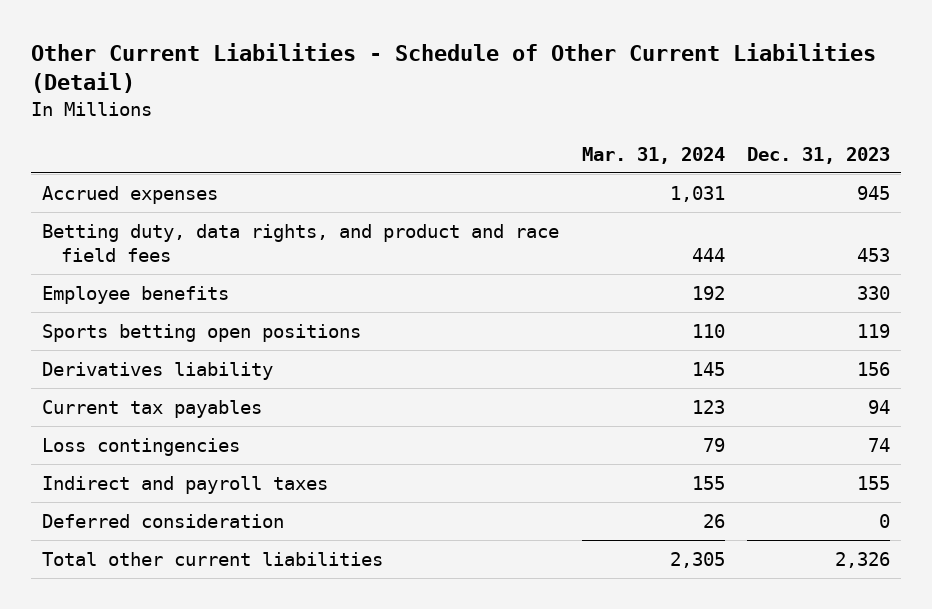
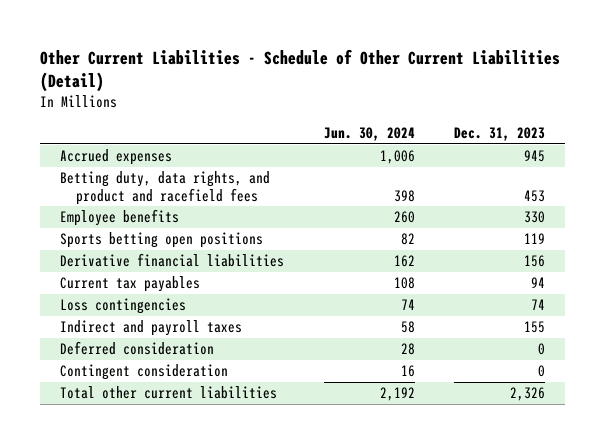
[581,147,725,165] Mar. 31, 2024 -> none
none -> [323,127,415,142] Jun. 30, 2024
[42,223,560,262] Betting duty, data rights, and product and race field fees -> [60,171,271,205] Betting duty, data rights, and product and racefield fees
[42,361,274,380] Derivatives liability -> [60,253,285,268] Derivative financial liabilities
none -> [60,364,229,381] Contingent consideration

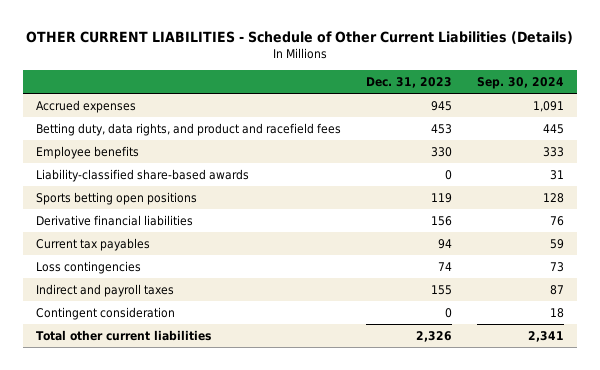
[40,48,561,93] Other Current Liabilities - Schedule of Other Current Liabilities (Detail) -> [25,30,573,44] OTHER CURRENT LIABILITIES - Schedule of Other Current Liabilities (Details)
[323,127,415,142] Jun. 30, 2024 -> none
none -> [477,77,565,90] Sep. 30, 2024
none -> [35,168,249,182] Liability-classified share-based awards
[60,341,215,356] Deferred consideration -> none

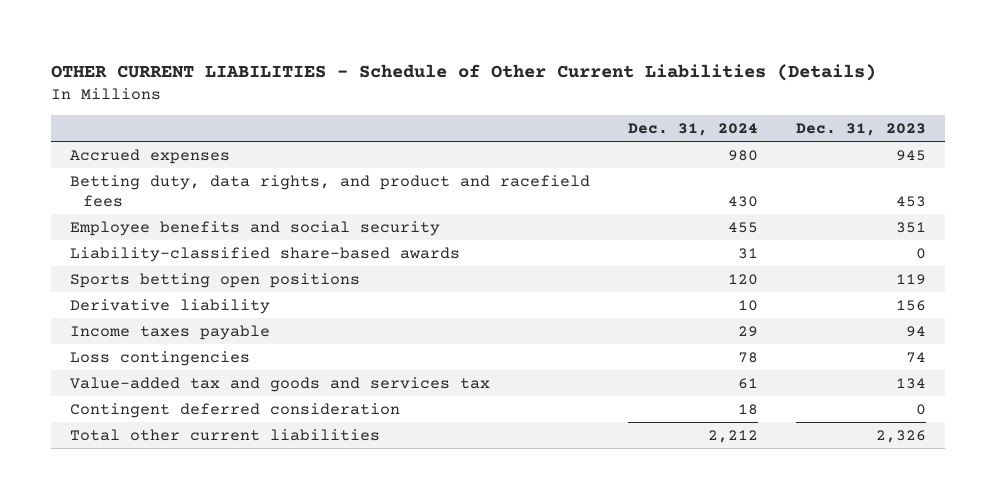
[477,77,565,90] Sep. 30, 2024 -> none
none -> [628,122,759,136] Dec. 31, 2024
[35,145,139,159] Employee benefits -> [70,220,441,236] Employee benefits and social security
[430,146,452,157] 330 -> [896,221,927,233] 351
[35,214,193,226] Derivative financial liabilities -> [70,298,271,314] Derivative liability
[35,237,150,251] Current tax payables -> [70,324,271,340] Income taxes payable
[35,283,174,297] Indirect and payroll taxes -> none
none -> [70,376,491,392] Value-added tax and goods and services tax
[35,306,175,320] Contingent consideration -> [70,402,401,418] Contingent deferred consideration

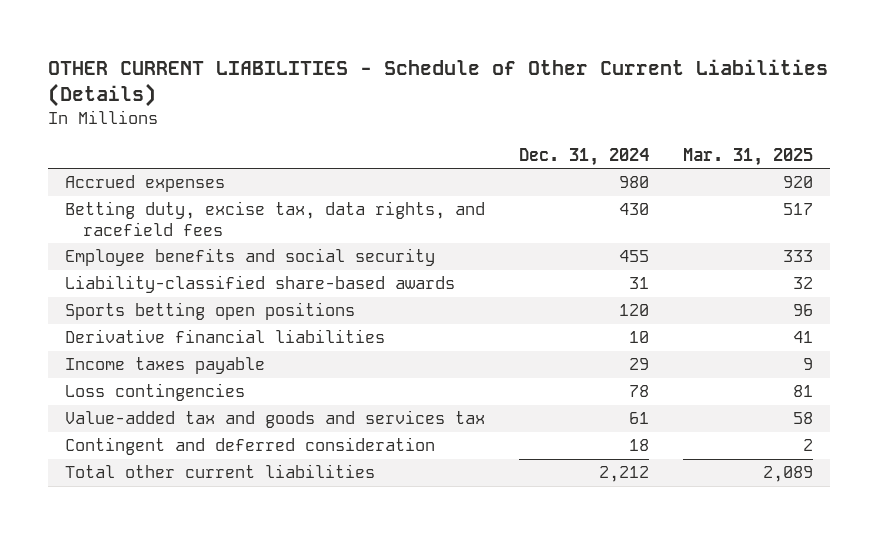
[796,122,927,136] Dec. 31, 2023 -> none
none -> [683,147,814,166] Mar. 31, 2025
[70,174,591,207] Betting duty, data rights, and product and racefield fees -> [65,201,486,236] Betting duty, excise tax, data rights, and racefield fees
[70,298,271,314] Derivative liability -> [65,329,386,344] Derivative financial liabilities
[70,402,401,418] Contingent deferred consideration -> [65,437,436,456] Contingent and deferred consideration

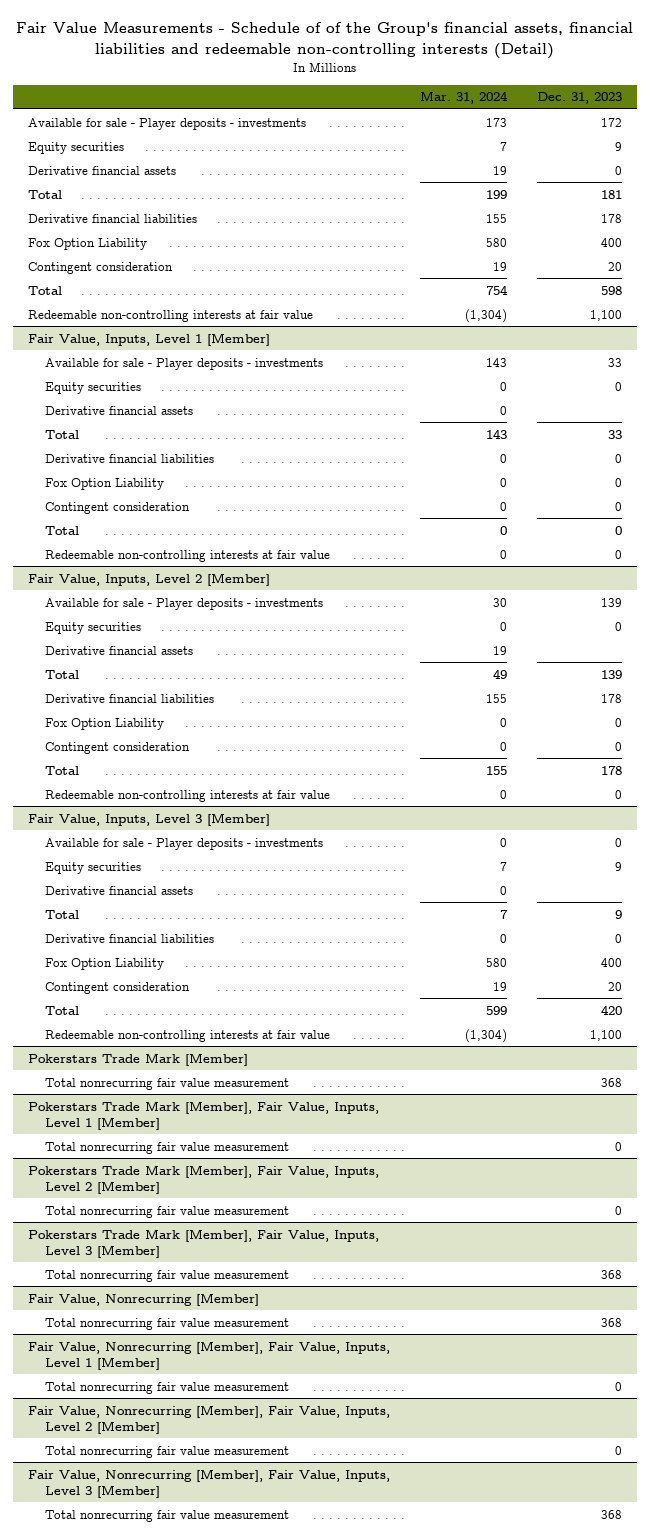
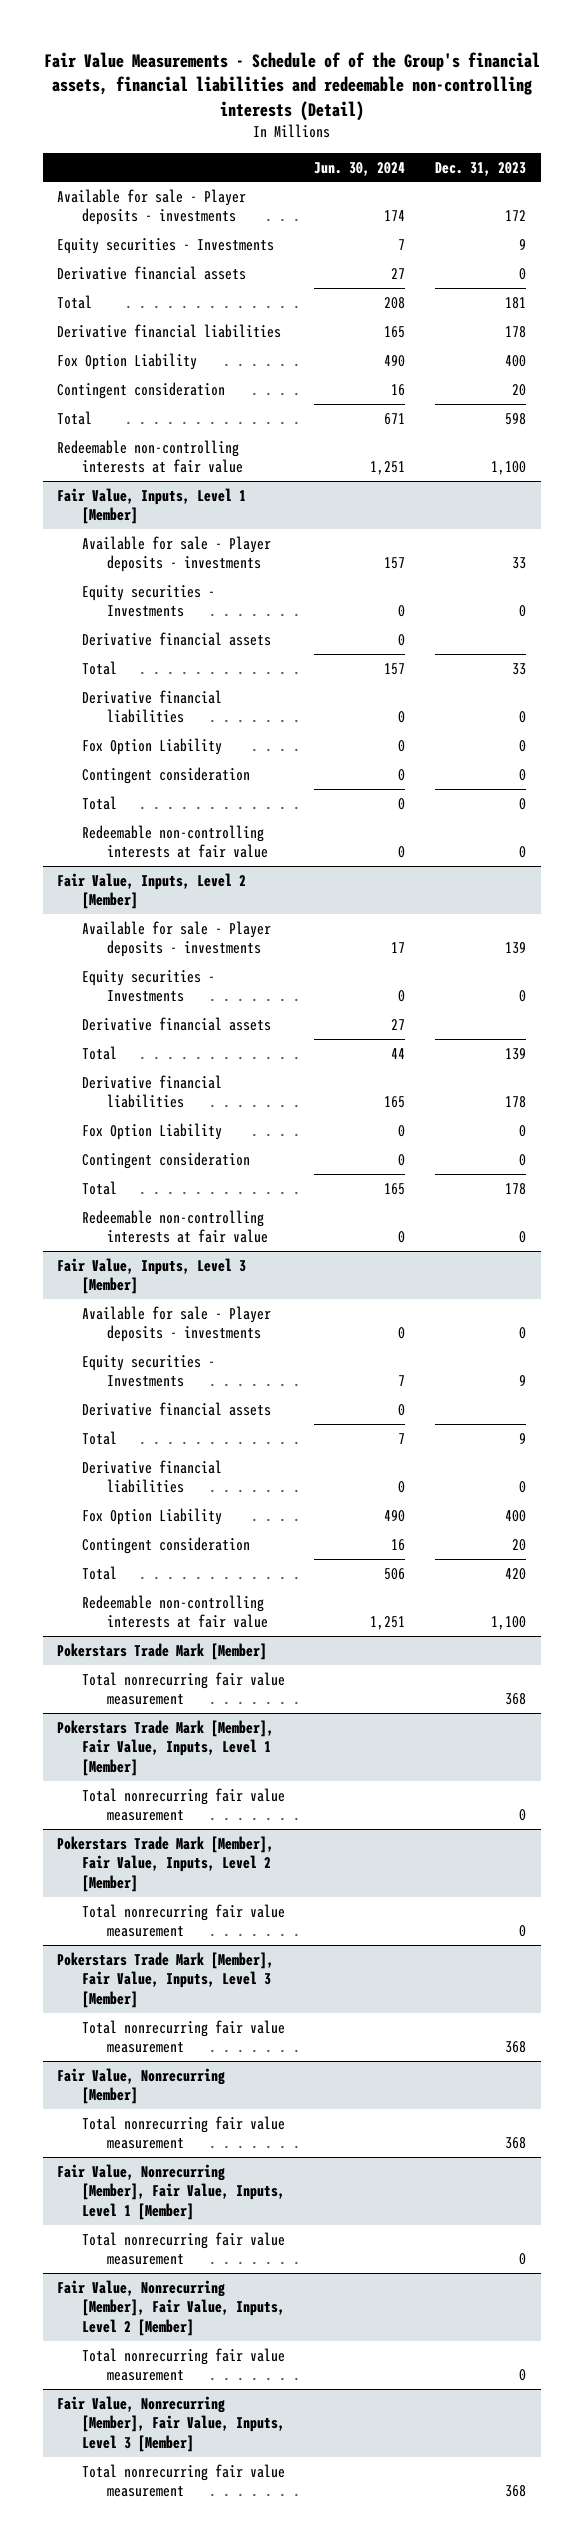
[419,91,508,105] Mar. 31, 2024 -> none
none -> [314,161,406,176] Jun. 30, 2024
[27,141,124,154] Equity securities -> [57,237,275,254] Equity securities - Investments
[45,381,142,394] Equity securities -> [81,584,215,618] Equity securities - Investments
[45,621,142,634] Equity securities -> [81,969,215,1003] Equity securities - Investments
[45,861,142,874] Equity securities -> [81,1354,215,1388] Equity securities - Investments

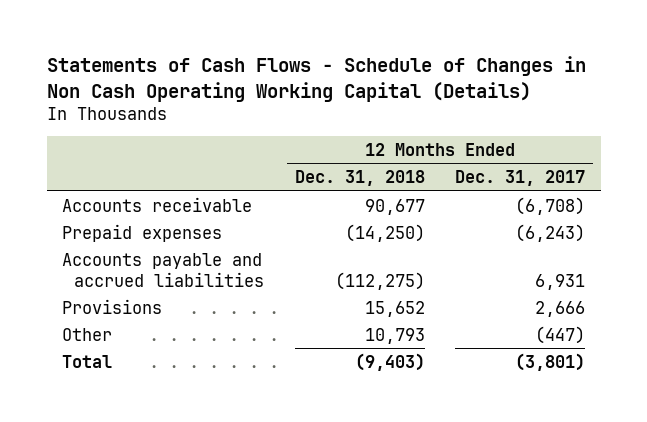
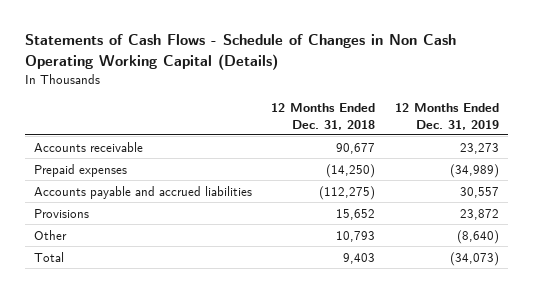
[455,170,586,187] Dec. 31, 2017 -> none
none -> [394,103,499,130] 12 Months Ended Dec. 31, 2019
[354,352,425,371] (9,403) -> [343,252,376,264] 9,403

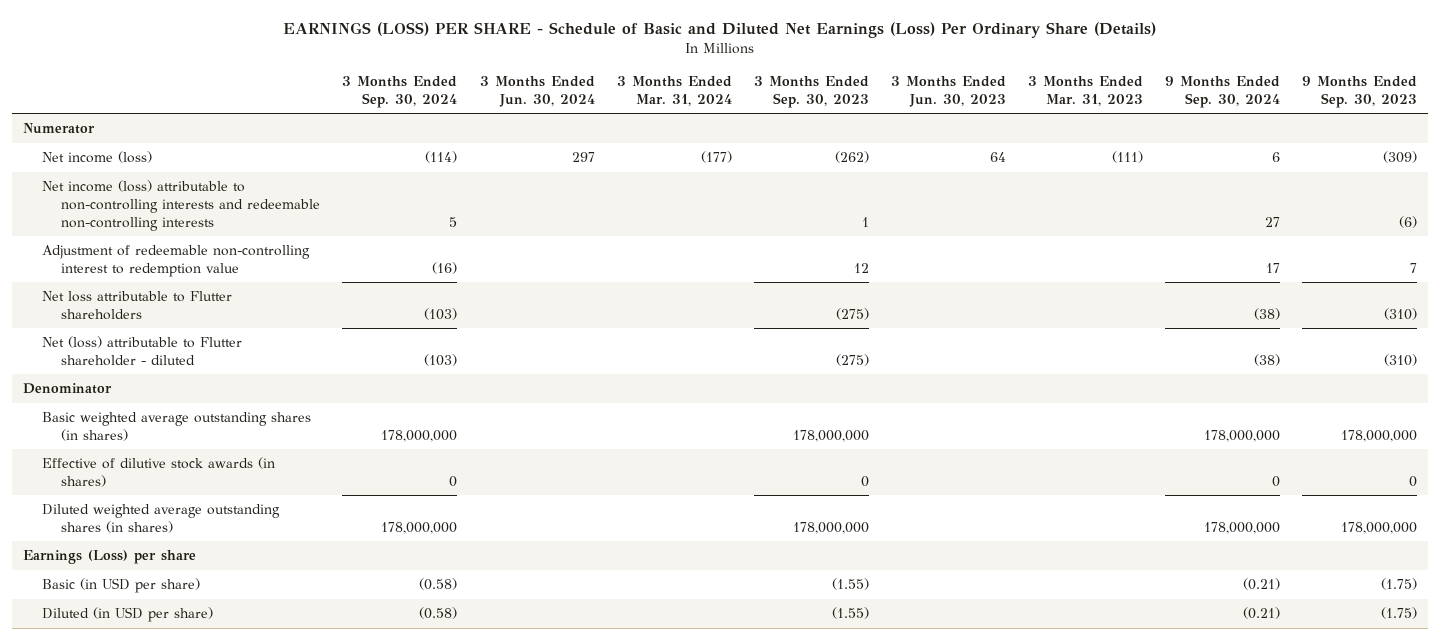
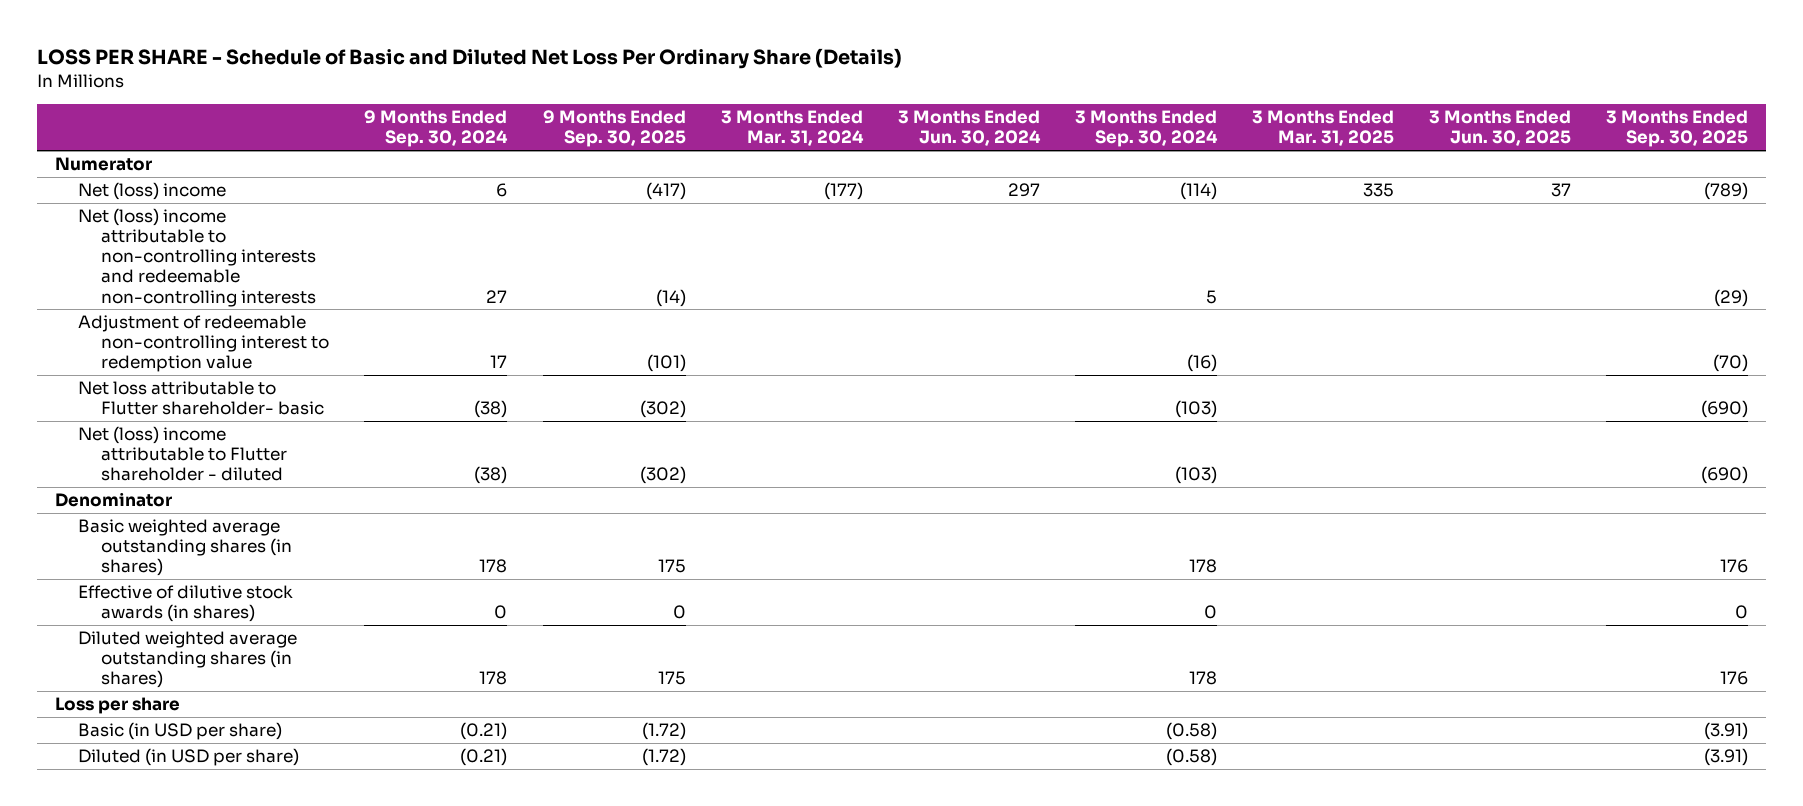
[283,21,1157,38] EARNINGS (LOSS) PER SHARE - Schedule of Basic and Diluted Net Earnings (Loss) Per Ordinary Share (Details) -> [37,47,903,69] LOSS PER SHARE - Schedule of Basic and Diluted Net Loss Per Ordinary Share (Details)
[753,75,869,108] 3 Months Ended Sep. 30, 2023 -> none
[890,75,1006,107] 3 Months Ended Jun. 30, 2023 -> none
[1027,75,1143,106] 3 Months Ended Mar. 31, 2023 -> none
[1301,75,1417,108] 9 Months Ended Sep. 30, 2023 -> none
none -> [542,110,686,148] 9 Months Ended Sep. 30, 2025
none -> [1252,110,1395,147] 3 Months Ended Mar. 31, 2025
none -> [1429,110,1572,147] 3 Months Ended Jun. 30, 2025
none -> [1606,110,1749,148] 3 Months Ended Sep. 30, 2025
[42,151,153,164] Net income (loss) -> [78,182,227,201] Net (loss) income
[42,180,321,231] Net income (loss) attributable to non-controlling interests and redeemable non-controlling interests -> [78,208,317,307] Net (loss) income attributable to non-controlling interests and redeemable non-controlling interests
[42,291,233,320] Net loss attributable to Flutter shareholders -> [78,381,325,416] Net loss attributable to Flutter shareholder- basic
[42,336,243,366] Net (loss) attributable to Flutter shareholder - diluted -> [78,426,288,482] Net (loss) income attributable to Flutter shareholder - diluted
[381,429,458,442] 178,000,000 -> [1188,559,1217,574] 178
[1203,429,1280,442] 178,000,000 -> [479,559,508,574] 178
[381,521,458,534] 178,000,000 -> [1188,671,1217,686] 178
[1203,521,1280,534] 178,000,000 -> [479,671,508,686] 178
[23,550,197,565] Earnings (Loss) per share -> [54,697,180,715] Loss per share

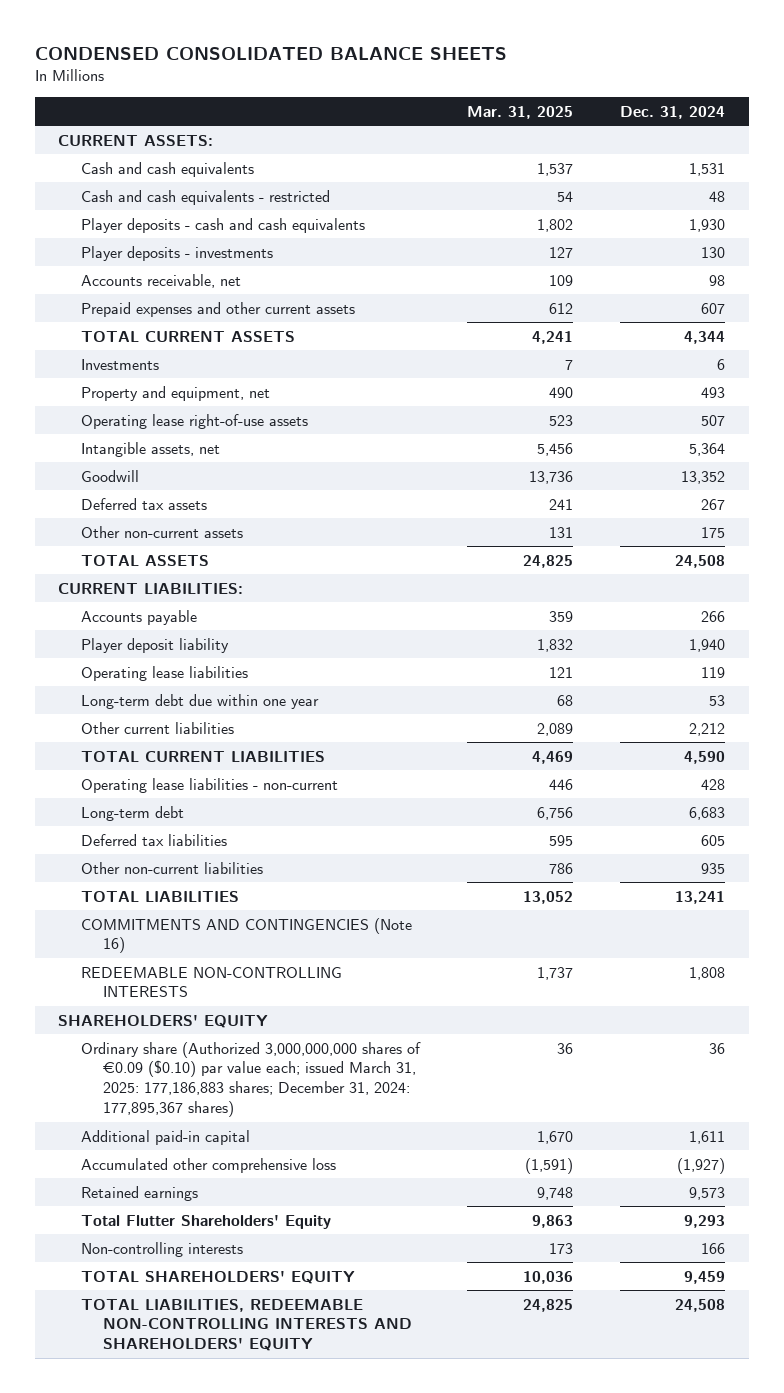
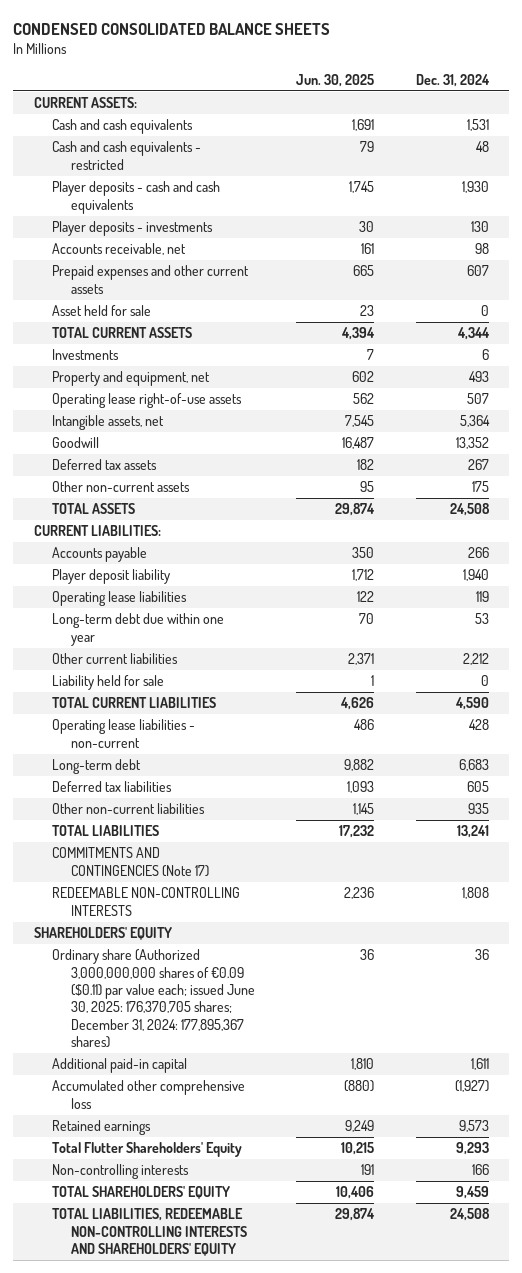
[467,105,574,119] Mar. 31, 2025 -> none
none -> [296,73,375,87] Jun. 30, 2025
none -> [52,305,152,317] Asset held for sale
none -> [52,675,165,691] Liability held for sale
[80,917,412,954] COMMITMENTS AND CONTINGENCIES (Note 16) -> [52,847,209,877] COMMITMENTS AND CONTINGENCIES (Note 17)
[80,1041,421,1118] Ordinary share (Authorized 3,000,000,000 shares of €0.09 ($0.10) par value each; issued March 31, 2025: 177,186,883 shares; December 31, 2024: 177,895,367 shares) -> [52,949,255,1049] Ordinary share (Authorized 3,000,000,000 shares of €0.09 ($0.11) par value each; issued June 30, 2025: 176,370,705 shares; December 31, 2024: 177,895,367 shares)

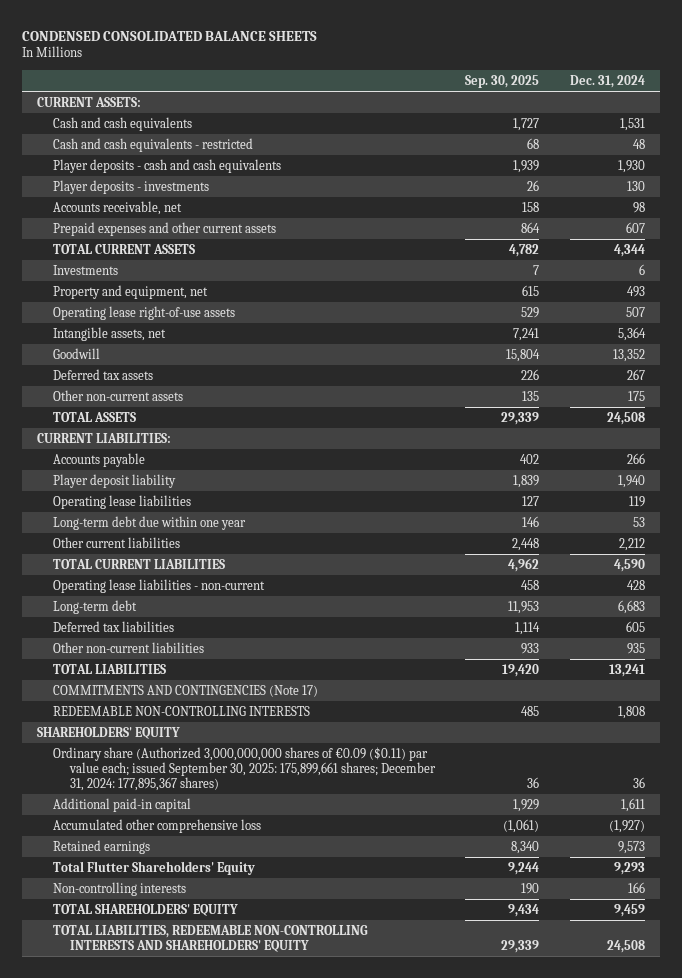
[296,73,375,87] Jun. 30, 2025 -> none
none -> [465,74,540,88] Sep. 30, 2025
[52,305,152,317] Asset held for sale -> none
[52,675,165,691] Liability held for sale -> none
[52,949,255,1049] Ordinary share (Authorized 3,000,000,000 shares of €0.09 ($0.11) par value each; issued June 30, 2025: 176,370,705 shares; December 31, 2024: 177,895,367 shares) -> [53,746,436,791] Ordinary share (Authorized 3,000,000,000 shares of €0.09 ($0.11) par value each; issued September 30, 2025: 175,899,661 shares; December 31, 2024: 177,895,367 shares)

